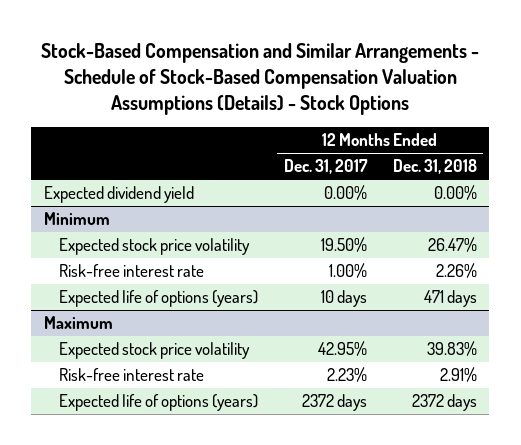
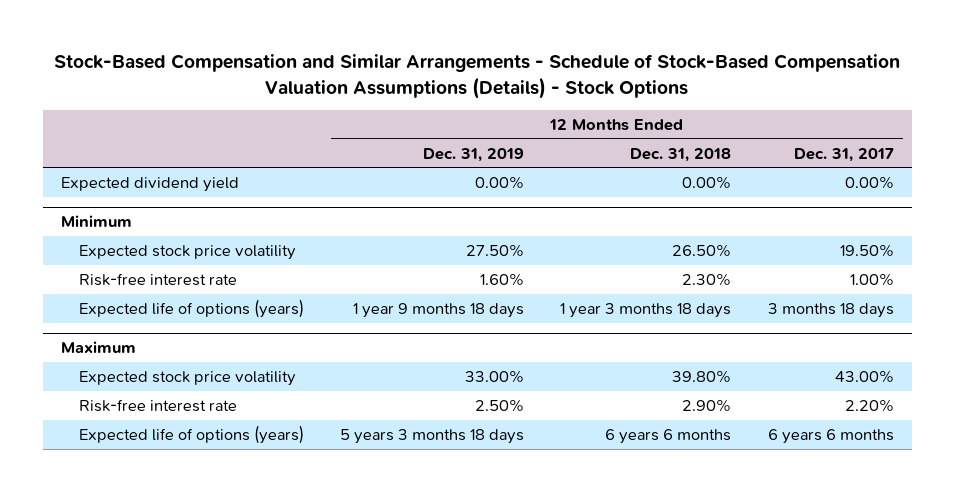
none -> [423,147,525,162] Dec. 31, 2019
[427,237,477,253] 26.47% -> [672,243,732,257] 26.50%
[435,263,477,279] 2.26% -> [682,272,732,286] 2.30%
[320,290,367,308] 10 days -> [767,302,894,318] 3 months 18 days
[423,290,477,308] 471 days -> [560,302,732,318] 1 year 3 months 18 days
[317,341,367,357] 42.95% -> [834,369,894,383] 43.00%
[426,341,477,357] 39.83% -> [672,369,732,383] 39.80%
[326,367,367,383] 2.23% -> [844,398,894,412] 2.20%
[439,367,477,383] 2.91% -> [682,398,732,412] 2.90%
[301,394,367,412] 2372 days -> [767,428,894,444] 6 years 6 months
[411,394,477,412] 2372 days -> [605,428,732,444] 6 years 6 months

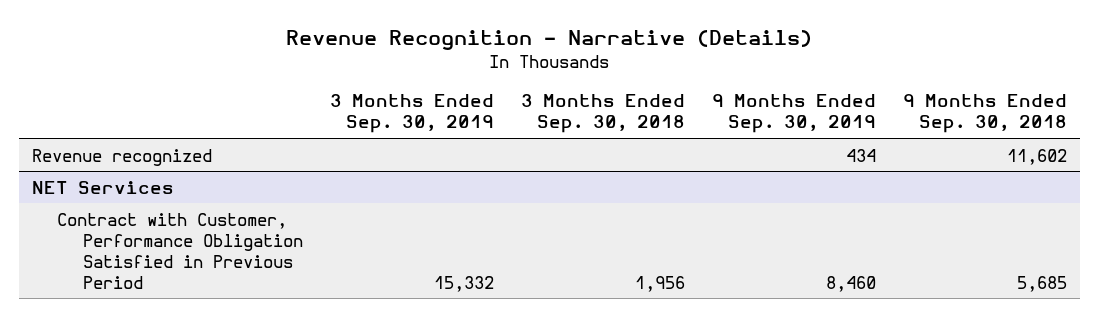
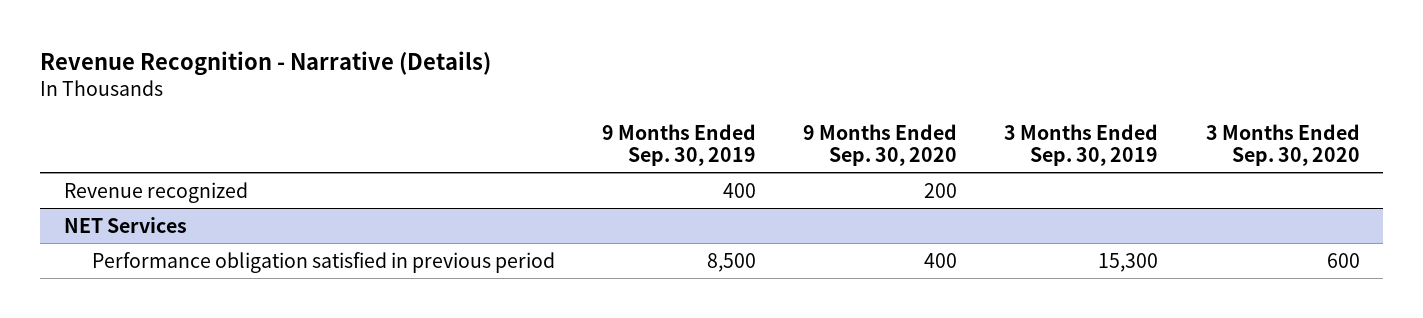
[520,94,685,134] 3 Months Ended Sep. 30, 2018 -> none
[902,94,1067,134] 9 Months Ended Sep. 30, 2018 -> none
none -> [803,123,958,166] 9 Months Ended Sep. 30, 2020
none -> [1205,123,1360,166] 3 Months Ended Sep. 30, 2020
[845,148,876,162] 434 -> [723,182,757,198] 400
[57,212,303,289] Contract with Customer, Performance Obligation Satisfied in Previous Period -> [91,251,555,273] Performance obligation satisfied in previous period
[433,275,494,292] 15,332 -> [1098,252,1159,272] 15,300
[825,275,876,292] 8,460 -> [707,252,757,272] 8,500

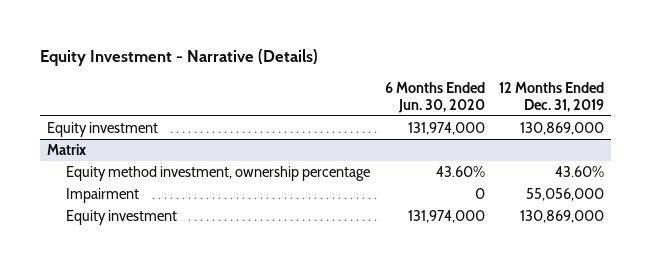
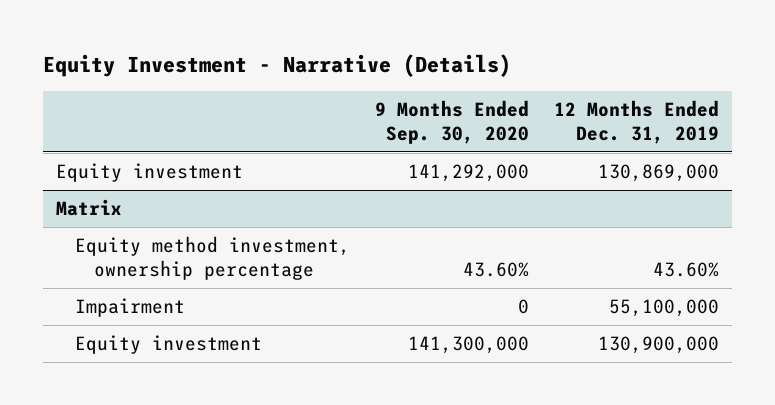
[384,81,485,113] 6 Months Ended Jun. 30, 2020 -> none
none -> [375,100,530,144] 9 Months Ended Sep. 30, 2020
[525,187,604,201] 55,056,000 -> [609,299,720,318] 55,100,000
[519,209,604,223] 130,869,000 -> [598,336,720,355] 130,900,000

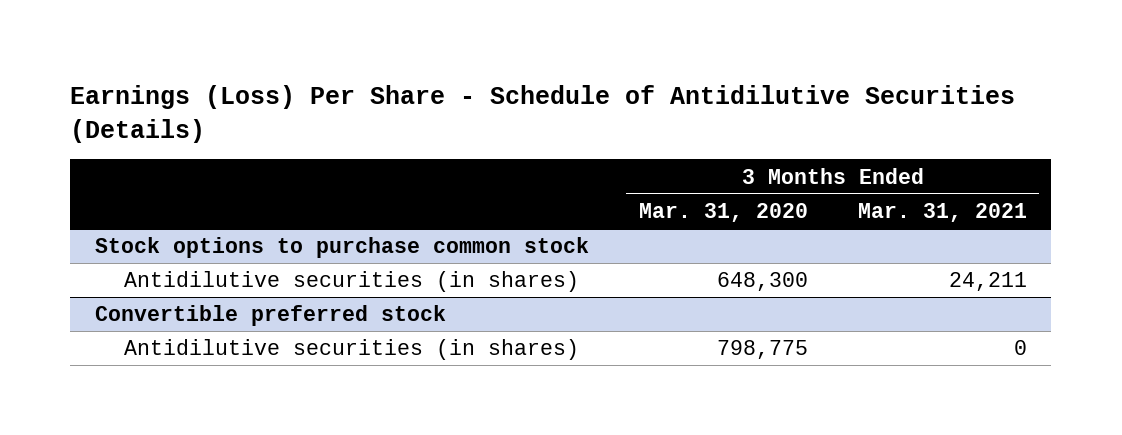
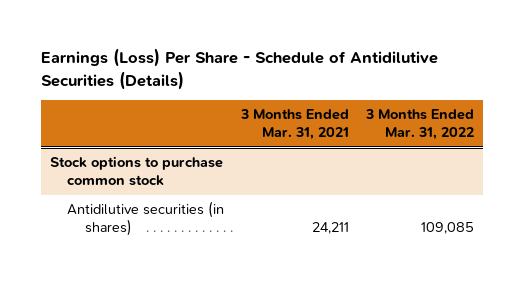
[638,203,808,223] Mar. 31, 2020 -> none
none -> [365,109,475,141] 3 Months Ended Mar. 31, 2022
[95,305,447,327] Convertible preferred stock -> none
[124,339,580,361] Antidilutive securities (in shares) -> none

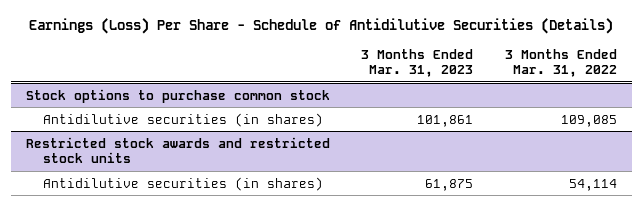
[240,109,350,141] 3 Months Ended Mar. 31, 2021 -> none
none -> [361,48,474,77] 3 Months Ended Mar. 31, 2023
none -> [26,136,331,163] Restricted stock awards and restricted stock units
none -> [43,176,324,191] Antidilutive securities (in shares)

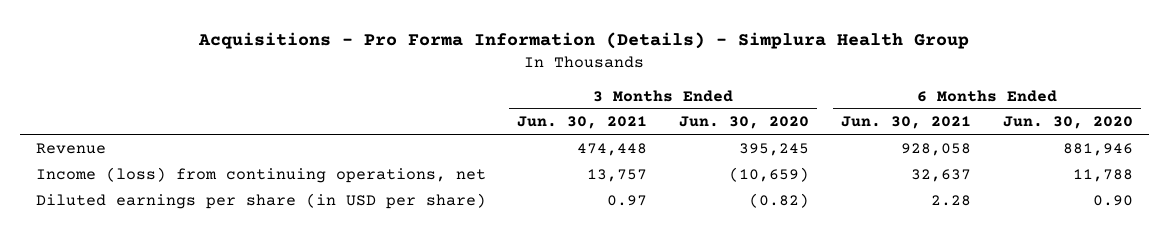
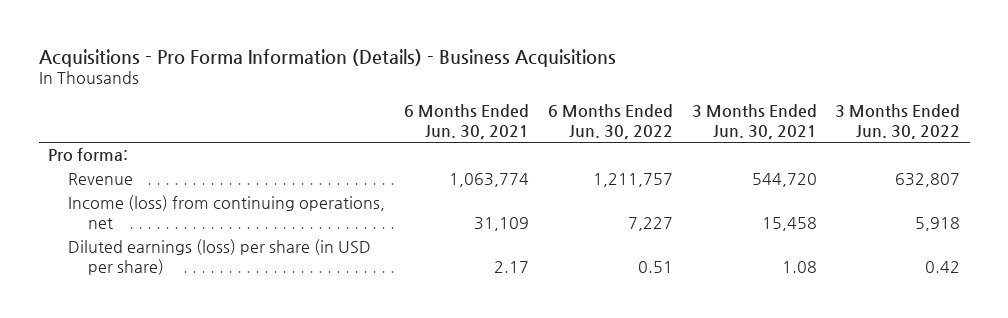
[198,31,970,49] Acquisitions - Pro Forma Information (Details) - Simplura Health Group -> [38,48,616,67] Acquisitions - Pro Forma Information (Details) - Business Acquisitions
[679,116,810,130] Jun. 30, 2020 -> none
[1003,116,1134,130] Jun. 30, 2020 -> none
none -> [547,104,673,139] 6 Months Ended Jun. 30, 2022
none -> [835,104,961,139] 3 Months Ended Jun. 30, 2022
none -> [48,148,129,162] Pro forma:
[577,142,648,156] 474,448 -> [751,173,817,188] 544,720
[901,142,972,156] 928,058 -> [449,173,530,188] 1,063,774
[587,168,648,182] 13,757 -> [761,217,817,232] 15,458
[911,168,972,182] 32,637 -> [474,217,530,232] 31,109
[35,192,486,209] Diluted earnings per share (in USD per share) -> [68,239,372,276] Diluted earnings (loss) per share (in USD per share)
[607,194,648,206] 0.97 -> [781,261,817,274] 1.08
[931,194,972,206] 2.28 -> [494,261,530,274] 2.17

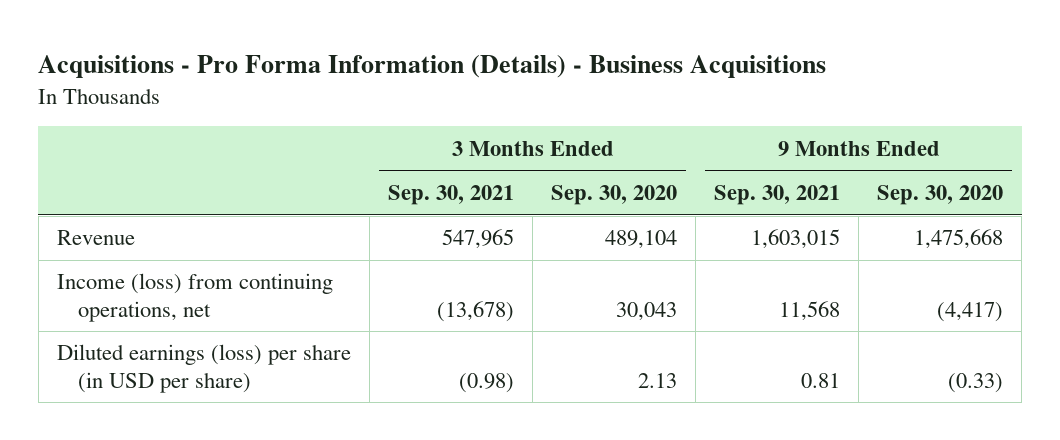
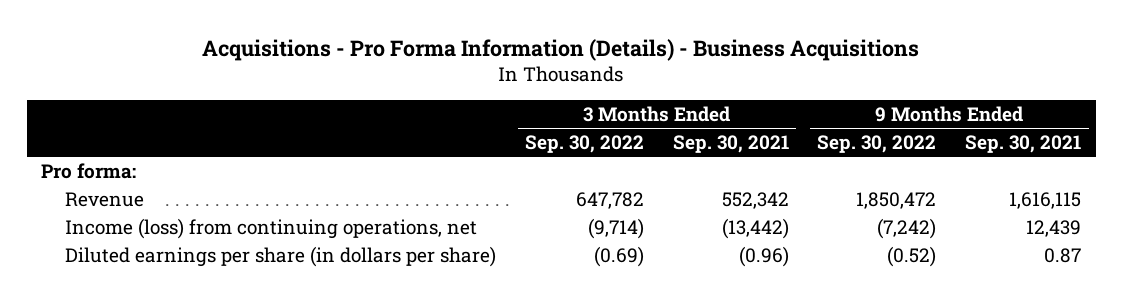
[551,185,678,206] Sep. 30, 2020 -> none
[877,185,1004,206] Sep. 30, 2020 -> none
none -> [524,135,644,154] Sep. 30, 2022
none -> [817,135,937,154] Sep. 30, 2022
none -> [41,162,137,179] Pro forma:
[442,229,515,250] 547,965 -> [721,191,789,209] 552,342
[751,229,841,250] 1,603,015 -> [1009,191,1082,209] 1,616,115
[437,300,515,322] (13,678) -> [721,217,789,239] (13,442)
[779,300,841,321] 11,568 -> [1026,219,1082,237] 12,439
[56,344,351,393] Diluted earnings (loss) per share (in USD per share) -> [64,245,496,267] Diluted earnings per share (in dollars per share)
[459,372,515,393] (0.98) -> [738,245,789,267] (0.96)
[801,372,841,388] 0.81 -> [1044,247,1082,263] 0.87

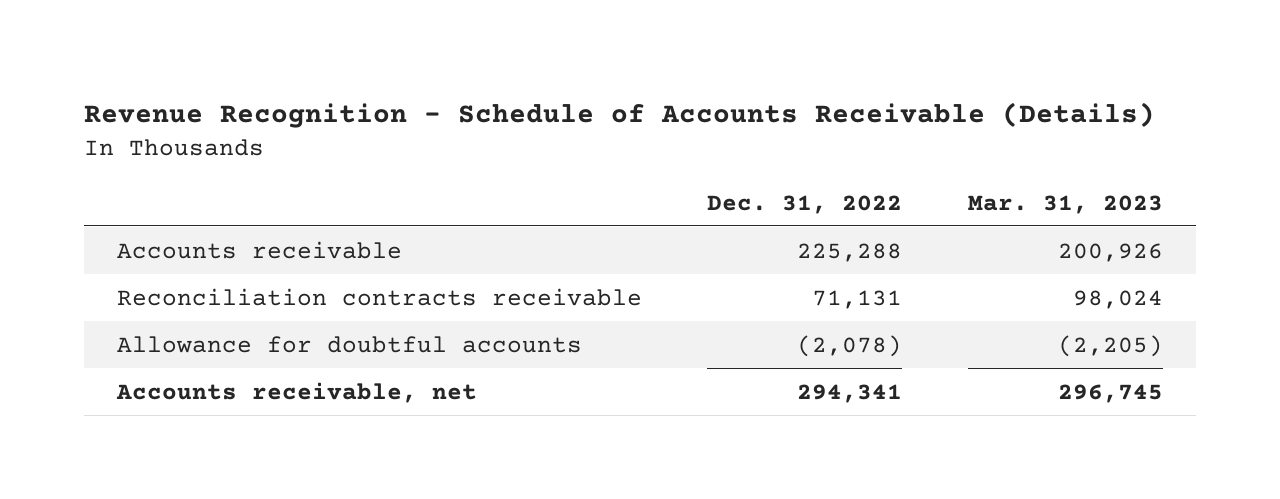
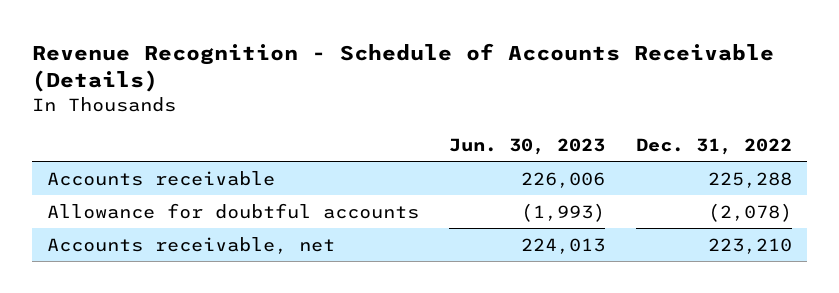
[967,194,1163,214] Mar. 31, 2023 -> none
none -> [449,137,606,155] Jun. 30, 2023
[116,287,642,306] Reconciliation contracts receivable -> none
[797,383,903,403] 294,341 -> [707,237,792,254] 223,210

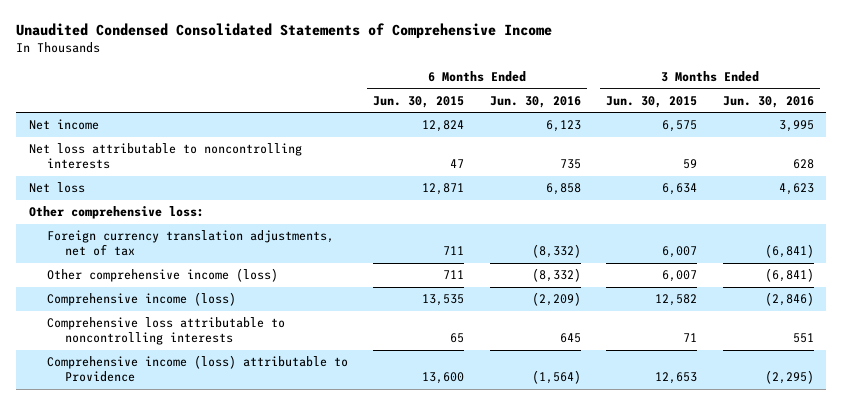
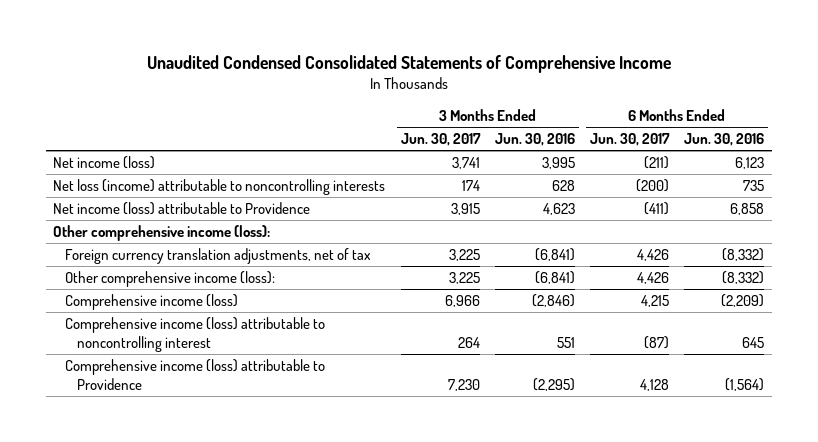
[373,95,465,108] Jun. 30, 2015 -> none
[606,95,698,108] Jun. 30, 2015 -> none
none -> [400,133,481,147] Jun. 30, 2017
none -> [590,133,671,147] Jun. 30, 2017
[28,119,99,131] Net income -> [53,155,156,169] Net income (loss)
[28,143,302,170] Net loss attributable to noncontrolling interests -> [53,178,386,195] Net loss (income) attributable to noncontrolling interests
[28,182,85,194] Net loss -> [53,201,311,215] Net income (loss) attributable to Providence
[28,206,204,220] Other comprehensive loss: -> [53,224,271,241] Other comprehensive income (loss):
[46,268,278,283] Other comprehensive income (loss) -> [65,270,276,287] Other comprehensive income (loss):
[46,317,285,346] Comprehensive loss attributable to noncontrolling interests -> [65,316,326,352] Comprehensive income (loss) attributable to noncontrolling interest

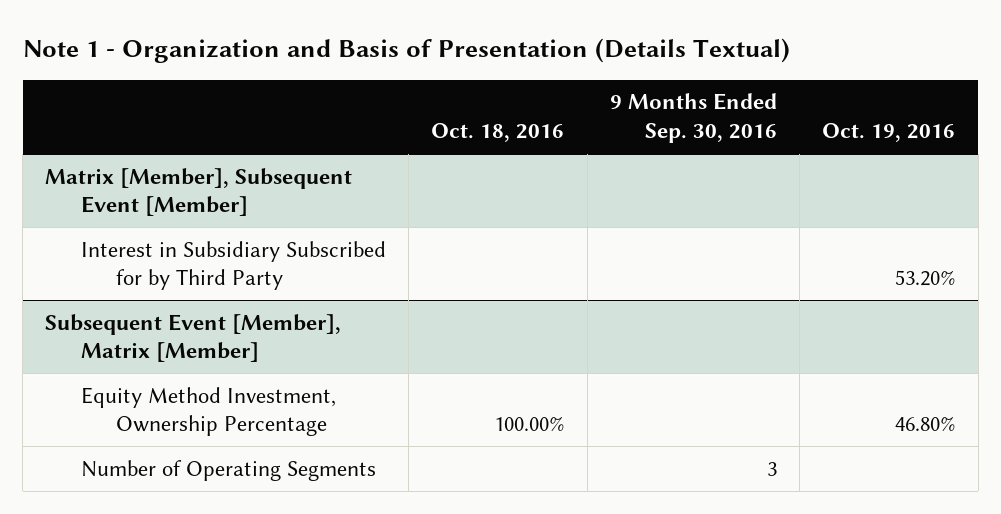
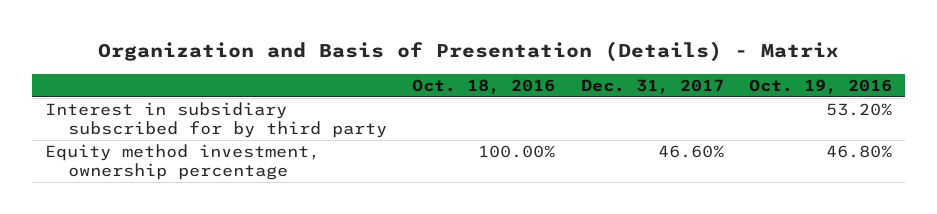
[22,38,790,64] Note 1 - Organization and Basis of Presentation (Details Textual) -> [97,41,839,63] Organization and Basis of Presentation (Details) - Matrix
[609,93,777,143] 9 Months Ended Sep. 30, 2016 -> none
none -> [580,78,724,94] Dec. 31, 2017
[45,167,353,217] Matrix [Member], Subsequent Event [Member] -> none
[45,313,342,363] Subsequent Event [Member], Matrix [Member] -> none
[80,459,376,481] Number of Operating Segments -> none
[80,240,386,291] Interest in Subsidiary Subscribed for by Third Party -> [44,102,387,139] Interest in subsidiary subscribed for by third party
[80,386,336,437] Equity Method Investment, Ownership Percentage -> [44,144,320,181] Equity method investment, ownership percentage

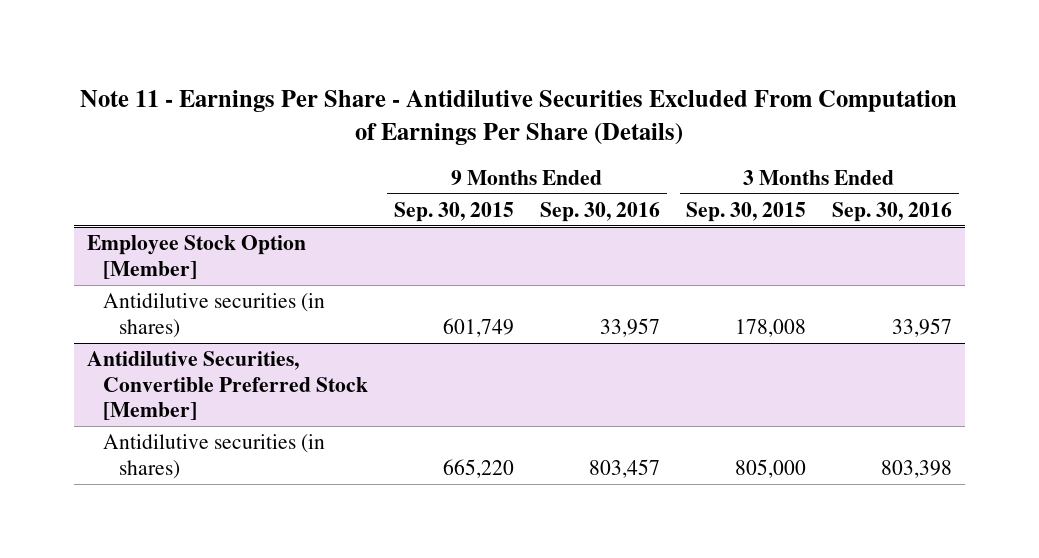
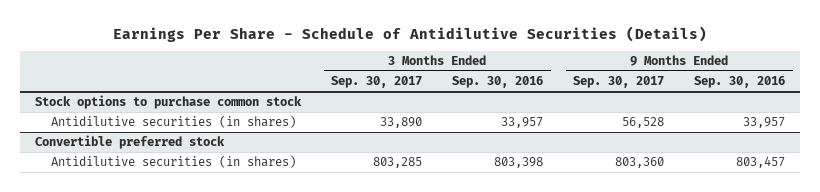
[80,90,958,146] Note 11 - Earnings Per Share - Antidilutive Securities Excluded From Computation of Earnings Per Share (Details) -> [113,25,708,42] Earnings Per Share - Schedule of Antidilutive Securities (Details)
[394,201,515,222] Sep. 30, 2015 -> none
[686,201,807,222] Sep. 30, 2015 -> none
none -> [331,76,423,89] Sep. 30, 2017
none -> [573,76,665,89] Sep. 30, 2017
[86,235,306,279] Employee Stock Option [Member] -> [35,95,303,110] Stock options to purchase common stock
[86,351,368,421] Antidilutive Securities, Convertible Preferred Stock [Member] -> [35,135,226,150] Convertible preferred stock

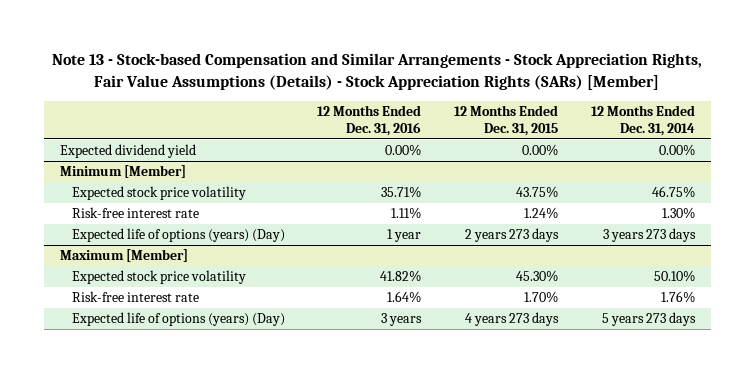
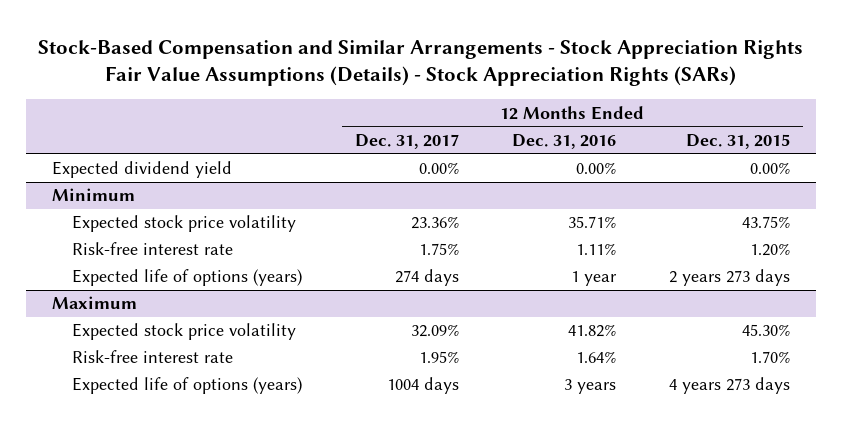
[52,53,703,90] Note 13 - Stock-based Compensation and Similar Arrangements - Stock Appreciation Rights, Fair Value Assumptions (Details) - Stock Appreciation Rights (SARs) [Member] -> [37,39,803,87] Stock-Based Compensation and Similar Arrangements - Stock Appreciation Rights Fair Value Assumptions (Details) - Stock Appreciation Rights (SARs)
[590,105,695,137] 12 Months Ended Dec. 31, 2014 -> none
none -> [354,133,459,149] Dec. 31, 2017
[59,165,186,179] Minimum [Member] -> [52,188,136,202] Minimum
[524,207,559,220] 1.24% -> [749,243,790,257] 1.20%
[71,228,285,243] Expected life of options (years) (Day) -> [71,269,302,287] Expected life of options (years)
[59,249,188,263] Maximum [Member] -> [52,296,138,310] Maximum
[71,312,285,327] Expected life of options (years) (Day) -> [71,377,302,395] Expected life of options (years)

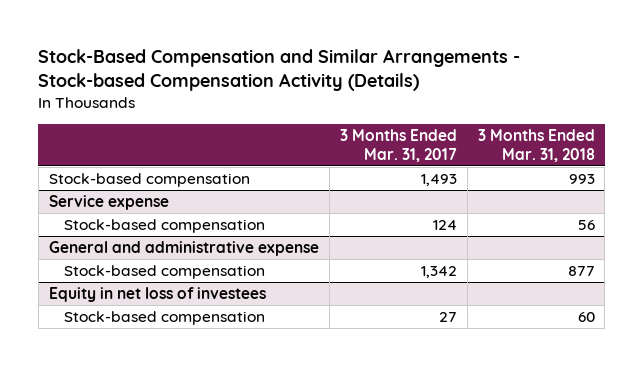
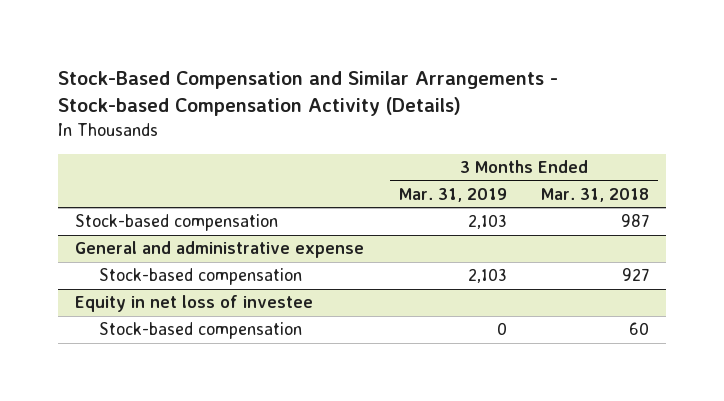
[339,129,457,162] 3 Months Ended Mar. 31, 2017 -> none
none -> [398,187,507,202] Mar. 31, 2019
[48,195,169,211] Service expense -> none
[63,219,265,234] Stock-based compensation -> none
[568,174,595,185] 993 -> [620,214,649,228] 987
[567,266,595,277] 877 -> [621,268,649,282] 927
[48,287,266,303] Equity in net loss of investees -> [75,295,314,313] Equity in net loss of investee

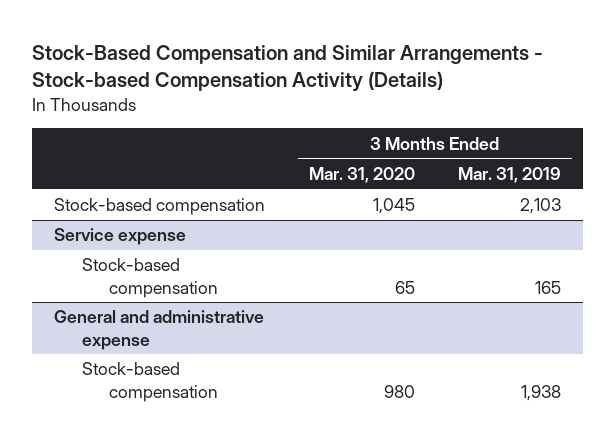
[540,187,649,202] Mar. 31, 2018 -> none
none -> [308,166,415,183] Mar. 31, 2020
none -> [54,228,187,246] Service expense
none -> [81,258,219,298] Stock-based compensation
[75,295,314,313] Equity in net loss of investee -> none
[99,322,303,340] Stock-based compensation -> none
[467,268,507,284] 2,103 -> [521,384,562,401] 1,938

